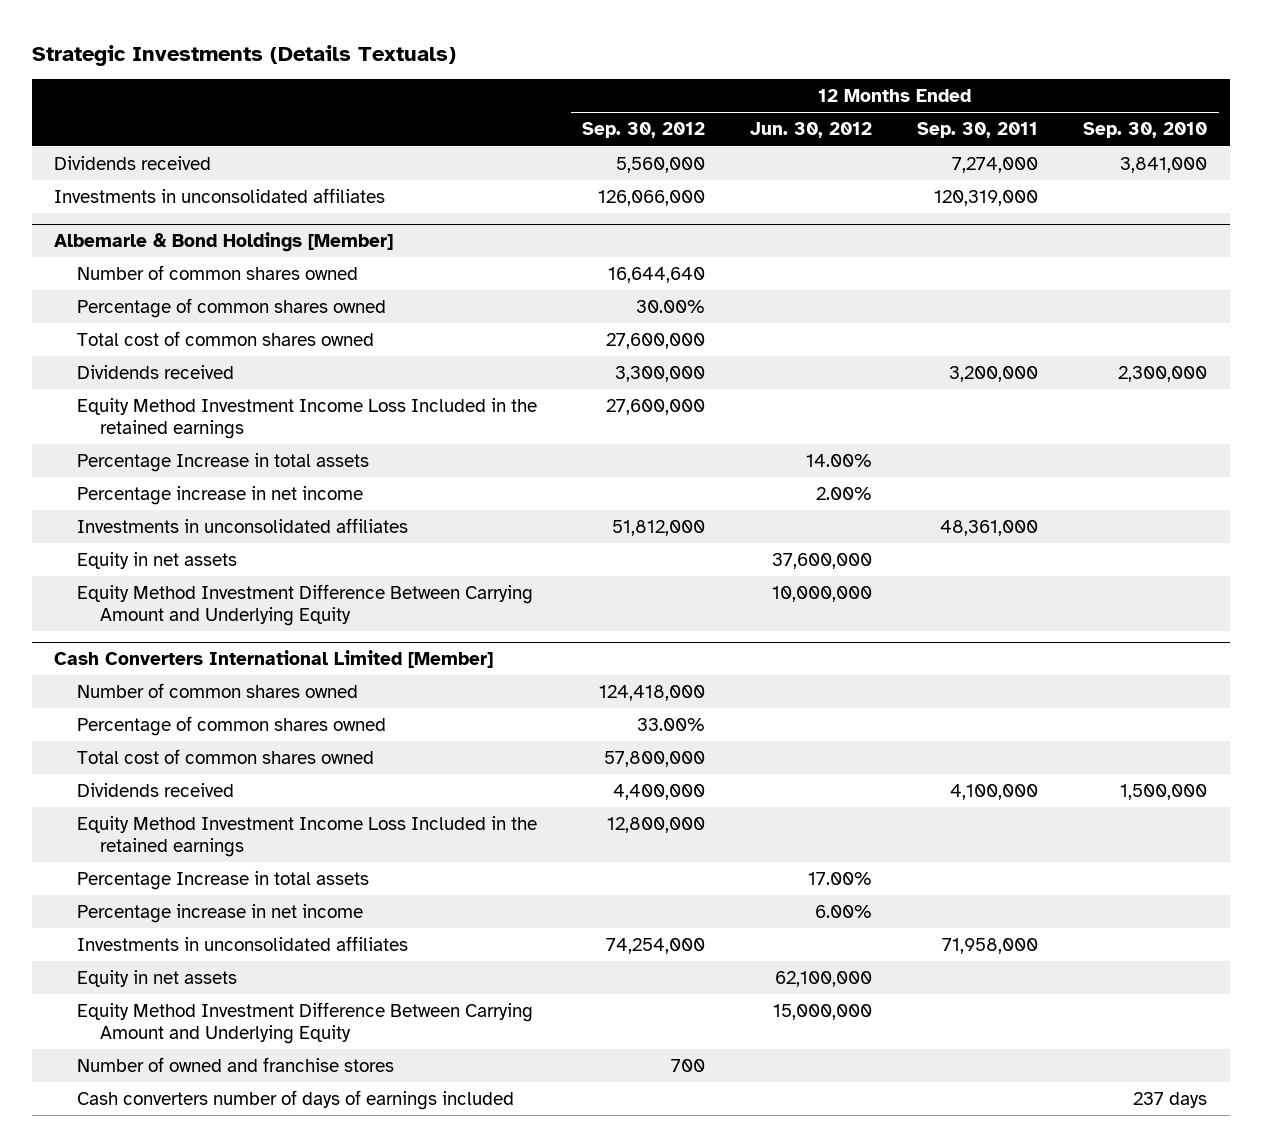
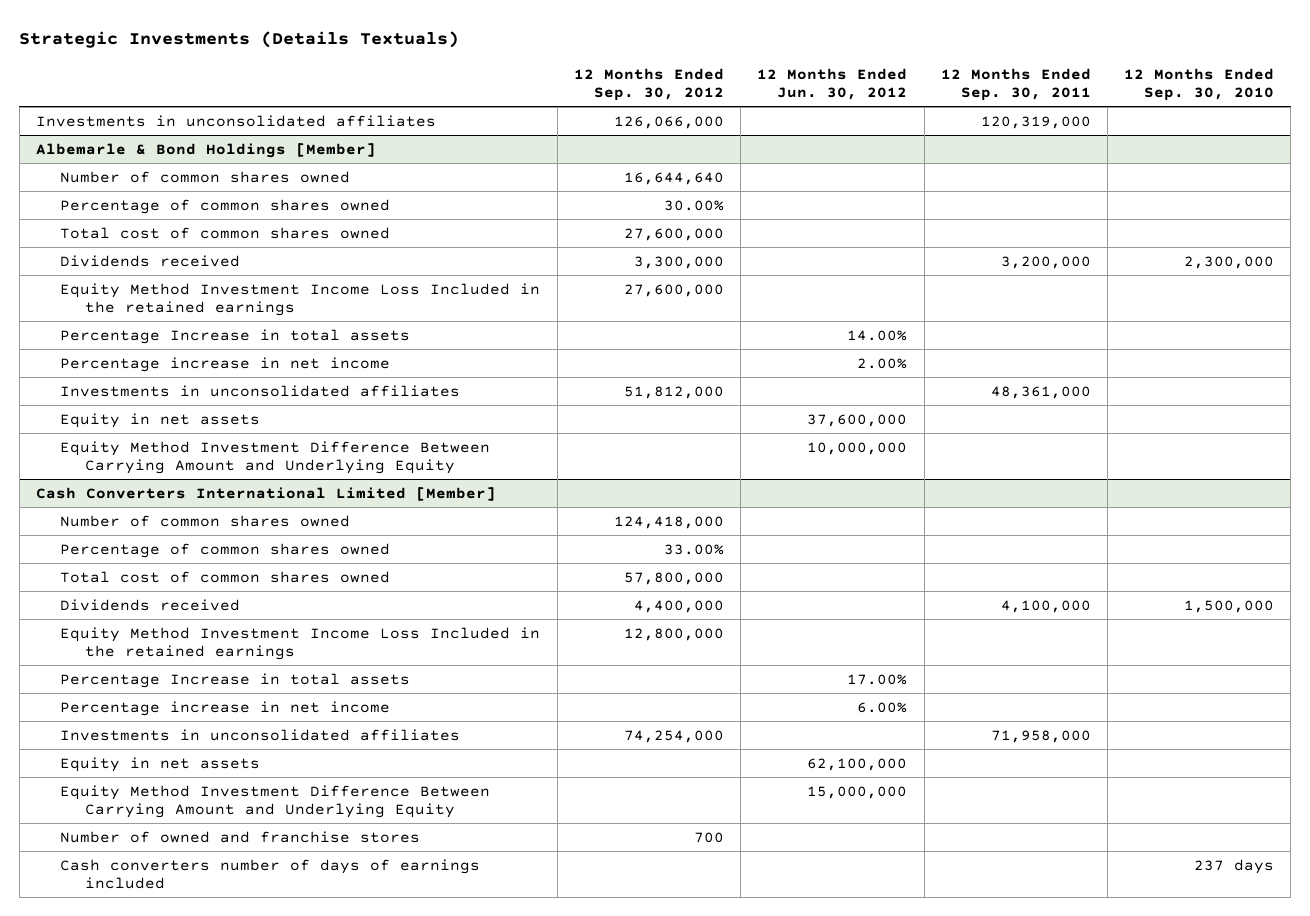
[54,155,212,170] Dividends received -> none

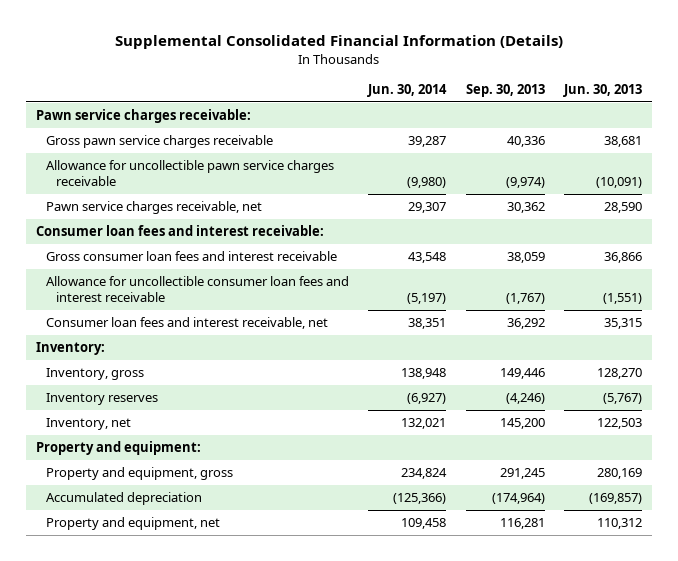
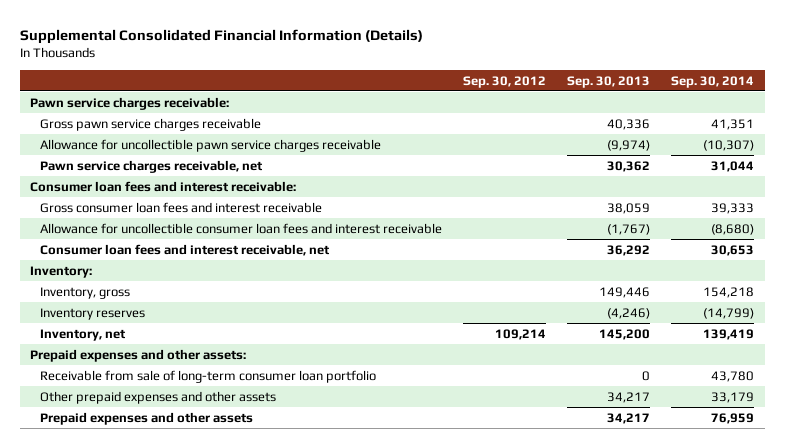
[367,84,448,98] Jun. 30, 2014 -> none
[563,84,643,98] Jun. 30, 2013 -> none
none -> [463,75,547,88] Sep. 30, 2012
none -> [671,75,755,88] Sep. 30, 2014
[35,441,201,456] Property and equipment: -> none
[45,467,233,481] Property and equipment, gross -> none
[45,492,202,506] Accumulated depreciation -> none
[45,517,220,531] Property and equipment, net -> none
none -> [30,348,247,362] Prepaid expenses and other assets:
none -> [39,369,376,383] Receivable from sale of long-term consumer loan portfolio
none -> [39,390,276,404] Other prepaid expenses and other assets
none -> [39,411,253,425] Prepaid expenses and other assets

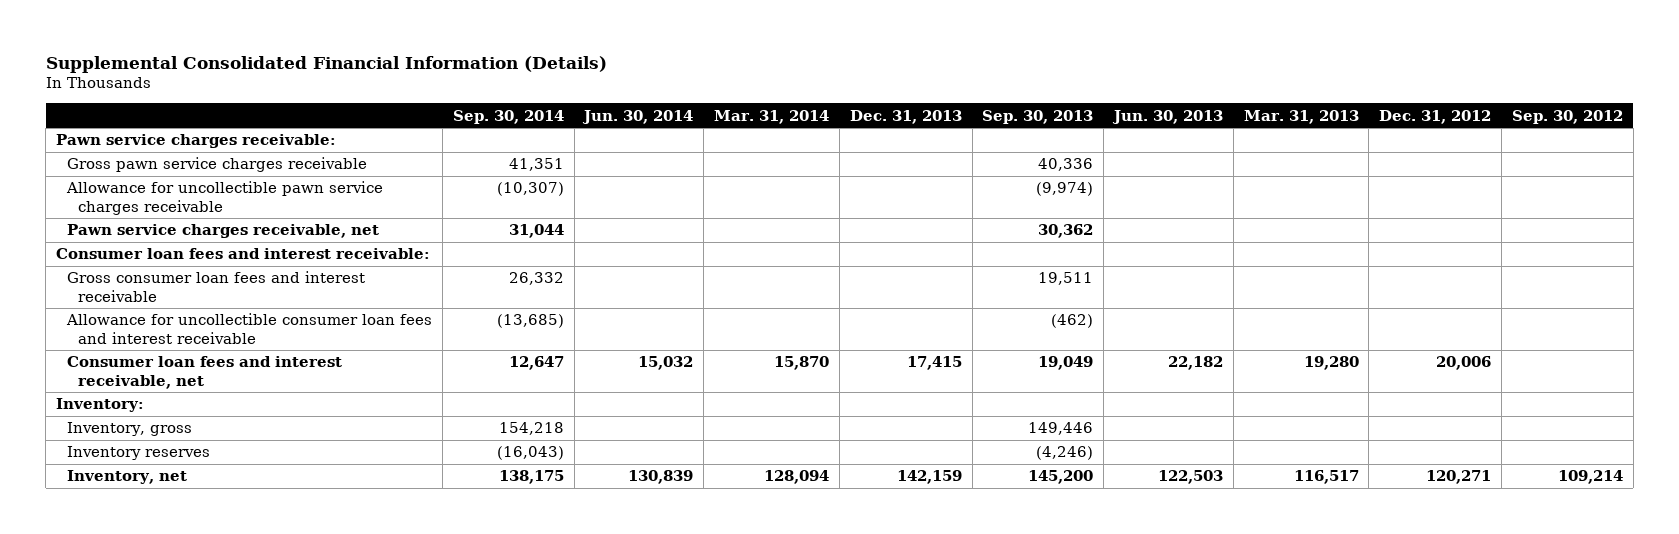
none -> [582,109,694,124] Jun. 30, 2014
none -> [714,109,830,124] Mar. 31, 2014
none -> [849,109,962,124] Dec. 31, 2013
none -> [1112,109,1224,124] Jun. 30, 2013
none -> [1243,109,1359,124] Mar. 31, 2013
none -> [1379,109,1492,124] Dec. 31, 2012
[607,202,651,214] 38,059 -> [1038,272,1094,286] 19,511
[711,202,755,214] 39,333 -> [508,272,564,286] 26,332
[607,223,651,235] (1,767) -> [1051,314,1094,329] (462)
[711,223,755,235] (8,680) -> [496,314,564,329] (13,685)
[607,244,651,256] 36,292 -> [1038,356,1094,371] 19,049
[711,244,755,256] 30,653 -> [508,356,564,371] 12,647
[30,348,247,362] Prepaid expenses and other assets: -> none
[39,369,376,383] Receivable from sale of long-term consumer loan portfolio -> none
[39,390,276,404] Other prepaid expenses and other assets -> none
[39,411,253,425] Prepaid expenses and other assets -> none
[703,307,755,319] (14,799) -> [496,446,564,461] (16,043)
[703,328,755,340] 139,419 -> [498,470,564,485] 138,175

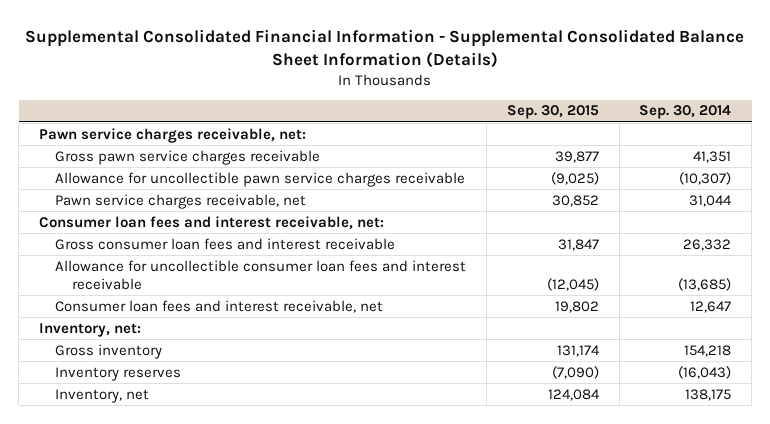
[45,55,607,73] Supplemental Consolidated Financial Information (Details) -> [25,28,745,68] Supplemental Consolidated Financial Information - Supplemental Consolidated Balance Sheet Information (Details)
[582,109,694,124] Jun. 30, 2014 -> none
[714,109,830,124] Mar. 31, 2014 -> none
[849,109,962,124] Dec. 31, 2013 -> none
[982,109,1094,124] Sep. 30, 2013 -> none
[1112,109,1224,124] Jun. 30, 2013 -> none
[1243,109,1359,124] Mar. 31, 2013 -> none
[1379,109,1492,124] Dec. 31, 2012 -> none
[1511,109,1623,124] Sep. 30, 2012 -> none
none -> [506,105,599,120] Sep. 30, 2015
[56,134,337,149] Pawn service charges receivable: -> [38,127,306,143] Pawn service charges receivable, net:
[56,248,431,260] Consumer loan fees and interest receivable: -> [38,215,384,230] Consumer loan fees and interest receivable, net:
[56,398,145,413] Inventory: -> [38,322,141,337] Inventory, net:
[67,422,193,437] Inventory, gross -> [55,343,163,359] Gross inventory

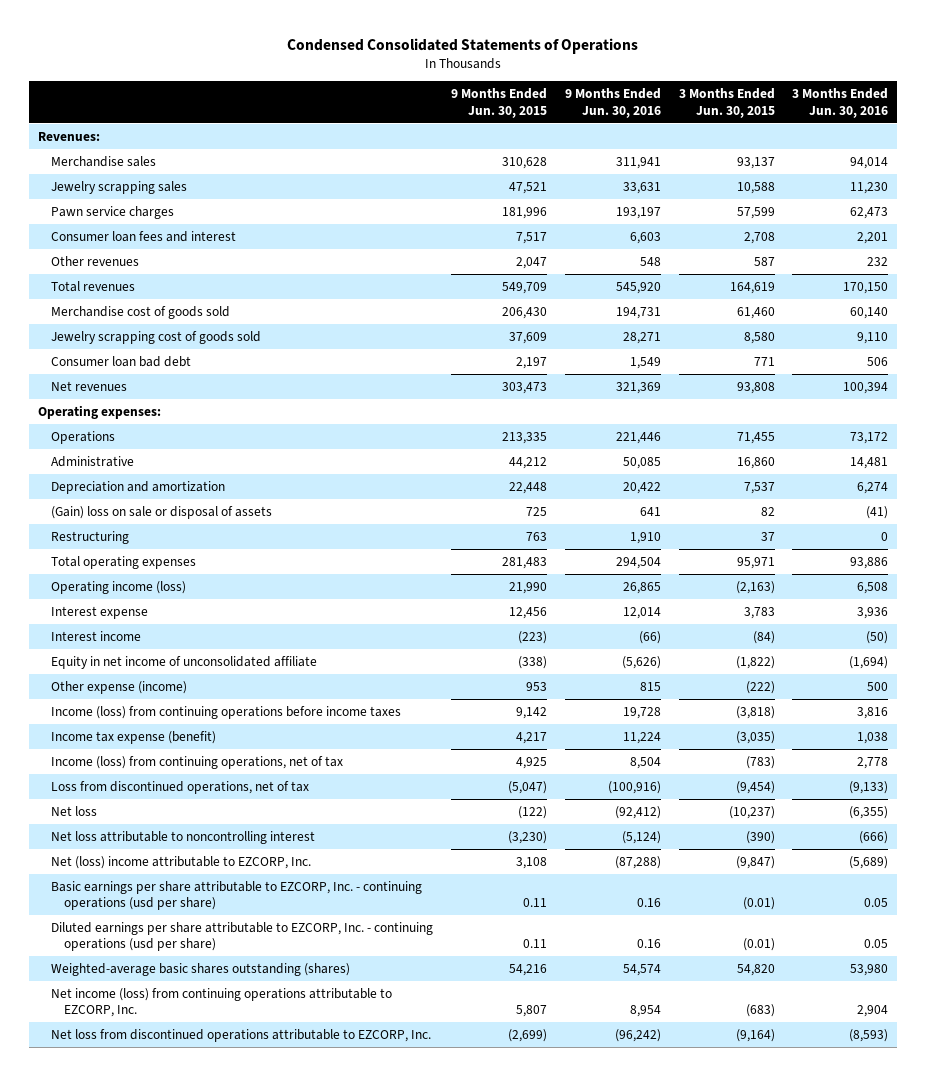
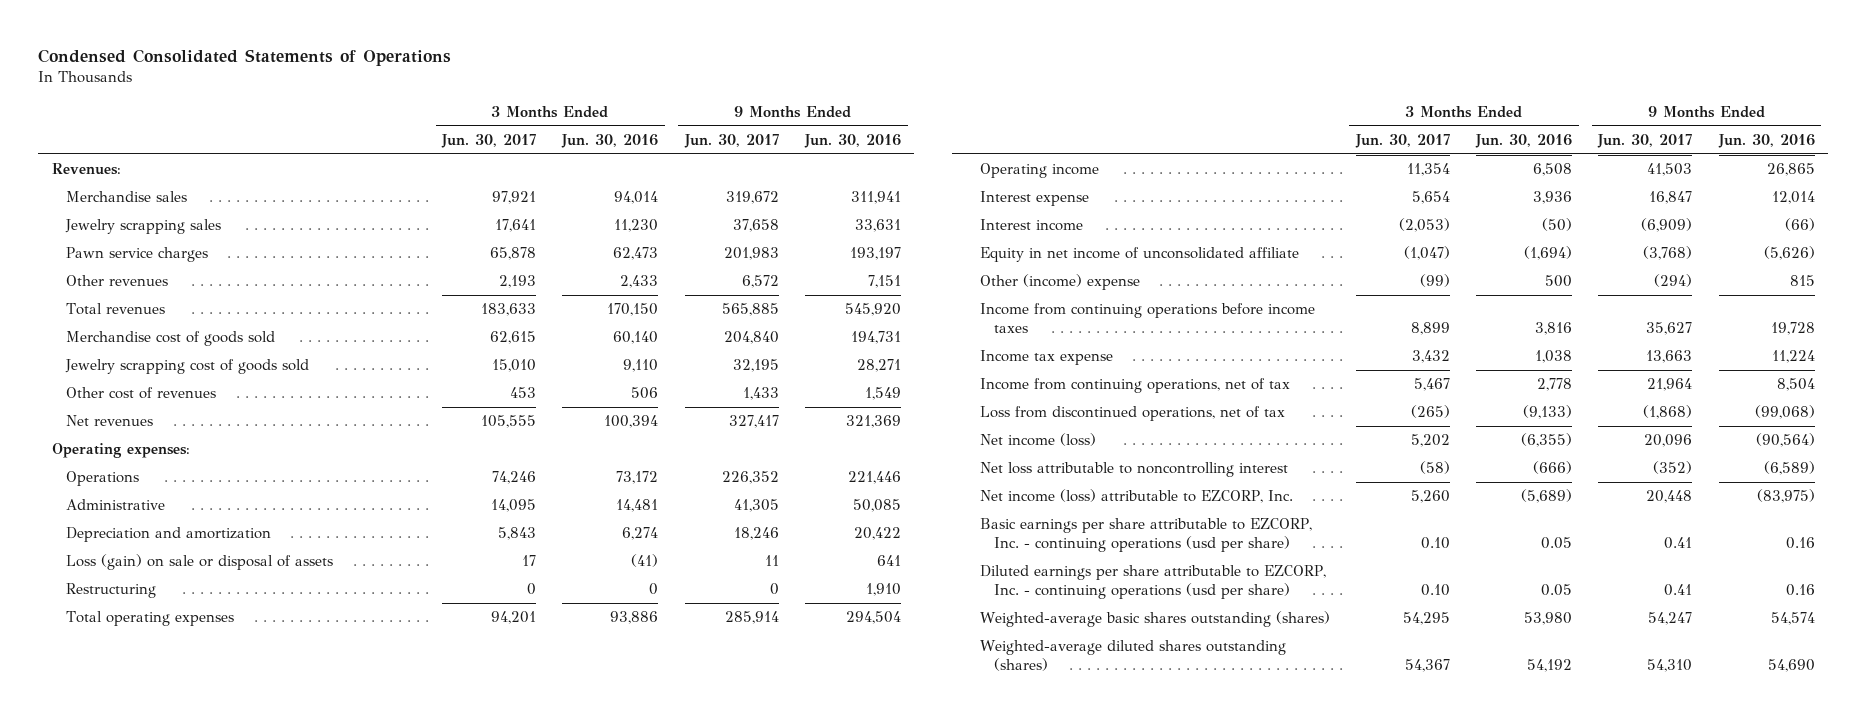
[450,88,547,118] 9 Months Ended Jun. 30, 2015 -> none
[678,88,775,118] 3 Months Ended Jun. 30, 2015 -> none
none -> [441,133,537,148] Jun. 30, 2017
none -> [683,133,779,148] Jun. 30, 2017
[51,231,237,243] Consumer loan fees and interest -> none
[639,257,661,267] 548 -> [867,275,901,289] 7,151
[867,257,889,267] 232 -> [620,275,659,289] 2,433
[51,356,192,368] Consumer loan bad debt -> [65,387,216,400] Other cost of revenues
[51,506,273,520] (Gain) loss on sale or disposal of assets -> [65,554,333,571] Loss (gain) on sale or disposal of assets
[51,581,187,595] Operating income (loss) -> [979,163,1099,179] Operating income
[51,681,188,695] Other expense (income) -> [979,274,1140,291] Other (income) expense
[51,706,402,720] Income (loss) from continuing operations before income taxes -> [979,303,1315,334] Income from continuing operations before income taxes
[51,731,217,745] Income tax expense (benefit) -> [979,350,1113,366] Income tax expense
[51,756,344,770] Income (loss) from continuing operations, net of tax -> [979,378,1290,394] Income from continuing operations, net of tax
[607,781,661,795] (100,916) -> [1754,405,1815,420] (99,068)
[51,806,98,817] Net loss -> [979,433,1096,447] Net income (loss)
[614,806,661,820] (92,412) -> [1755,433,1815,448] (90,564)
[621,831,661,845] (5,124) -> [1763,461,1815,476] (6,589)
[51,856,312,870] Net (loss) income attributable to EZCORP, Inc. -> [979,489,1293,504] Net income (loss) attributable to EZCORP, Inc.
[614,856,661,870] (87,288) -> [1756,489,1815,504] (83,975)
[51,988,393,1018] Net income (loss) from continuing operations attributable to EZCORP, Inc. -> none
[51,1029,432,1043] Net loss from discontinued operations attributable to EZCORP, Inc. -> none
none -> [979,640,1286,672] Weighted-average diluted shares outstanding (shares)

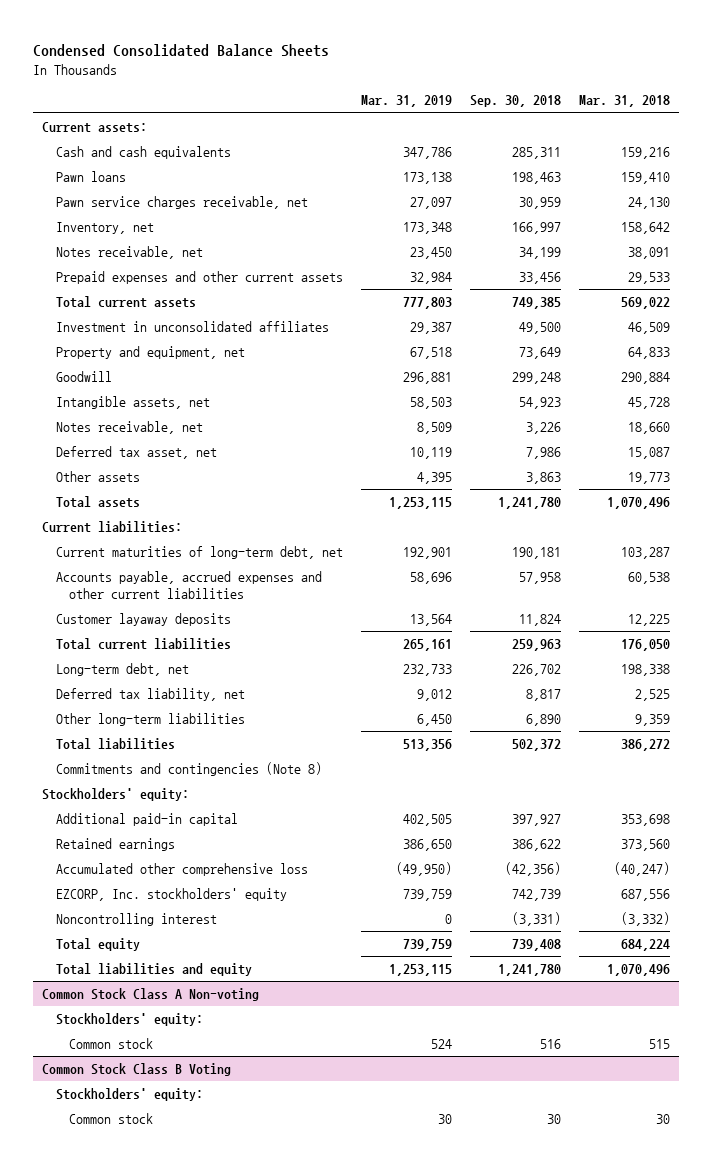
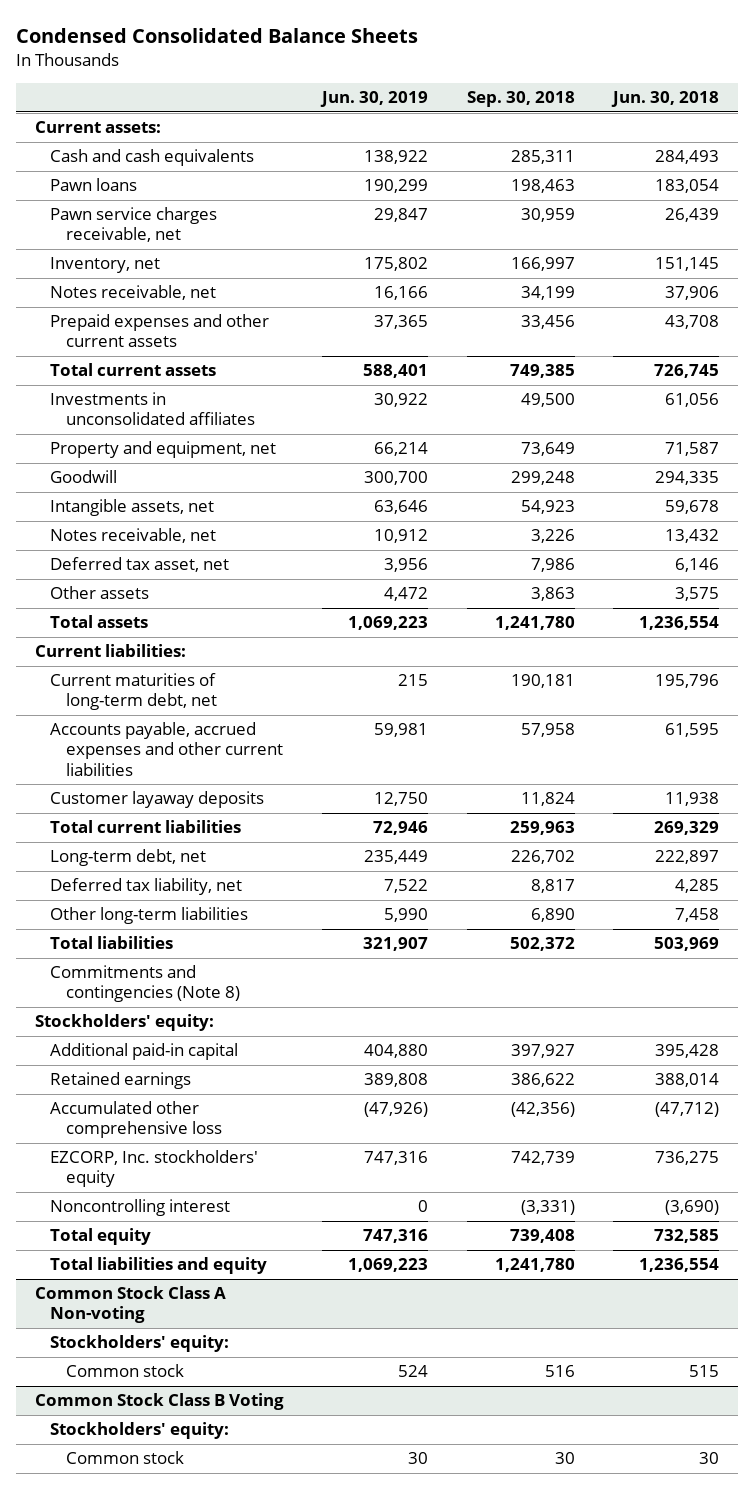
[360,95,452,108] Mar. 31, 2019 -> none
[579,95,671,108] Mar. 31, 2018 -> none
none -> [320,91,429,108] Jun. 30, 2019
none -> [610,91,719,108] Jun. 30, 2018
[55,321,329,333] Investment in unconsolidated affiliates -> [50,392,256,426] Investments in unconsolidated affiliates

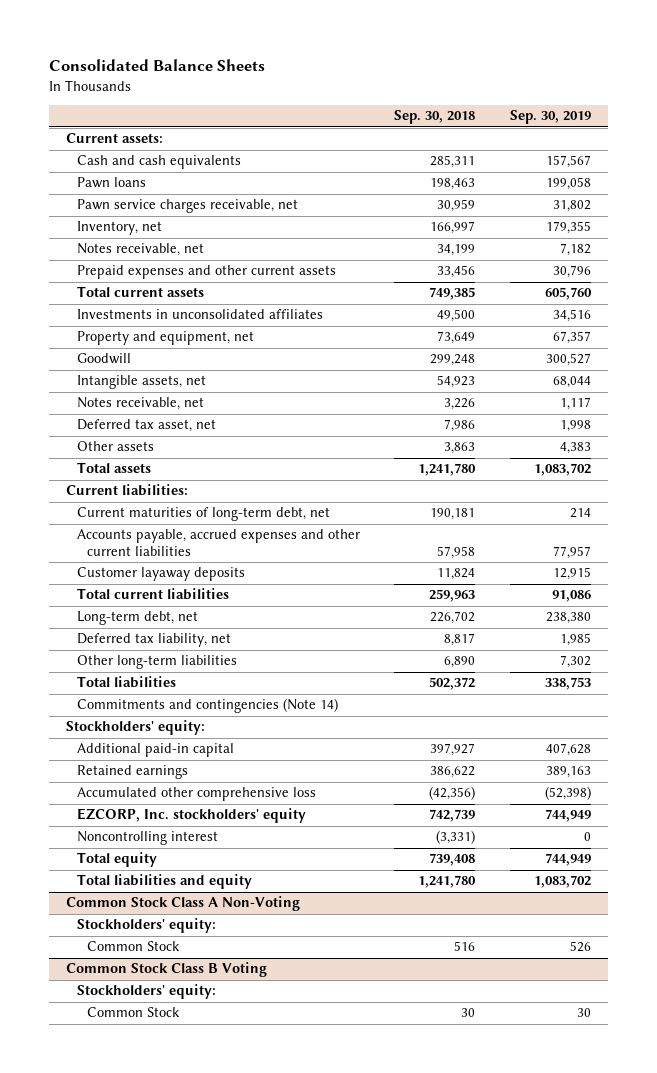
[15,27,418,43] Condensed Consolidated Balance Sheets -> [48,59,265,72] Consolidated Balance Sheets
[320,91,429,108] Jun. 30, 2019 -> none
[610,91,719,108] Jun. 30, 2018 -> none
none -> [509,110,591,125] Sep. 30, 2019
[50,965,241,1003] Commitments and contingencies (Note 8) -> [76,698,338,714] Commitments and contingencies (Note 14)
[34,1286,226,1324] Common Stock Class A Non-voting -> [66,896,301,912] Common Stock Class A Non-Voting
[66,1364,185,1378] Common stock -> [87,941,181,952] Common Stock
[66,1451,185,1465] Common stock -> [87,1007,181,1018] Common Stock

